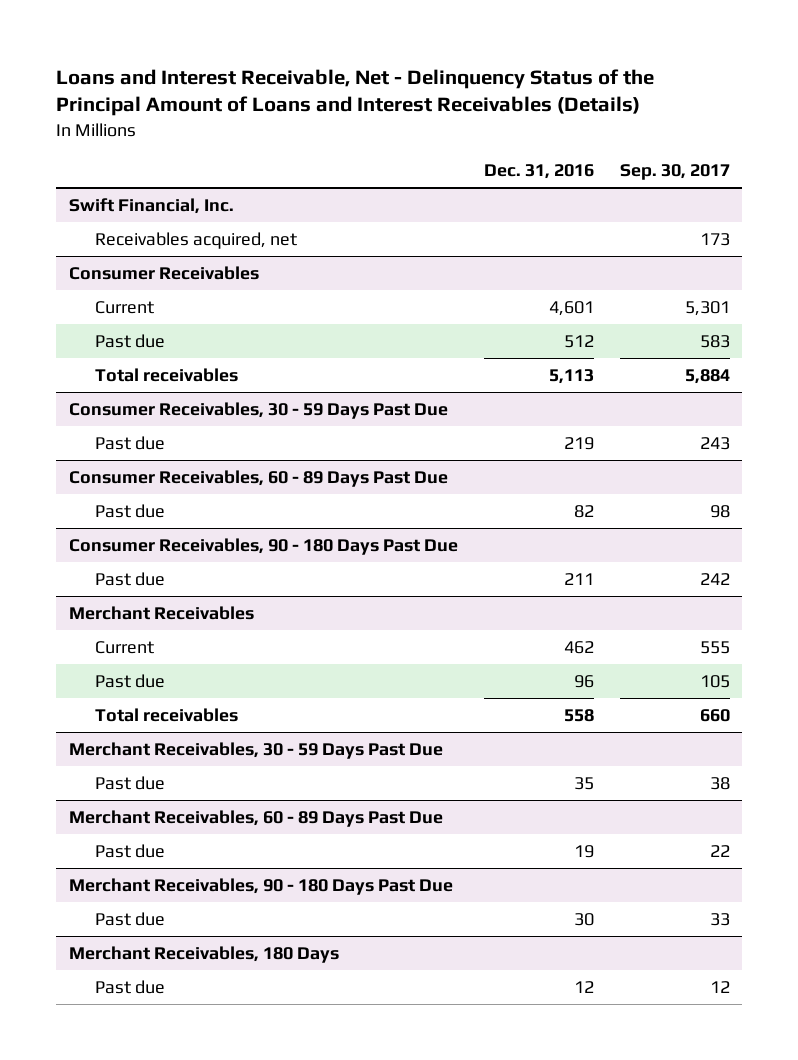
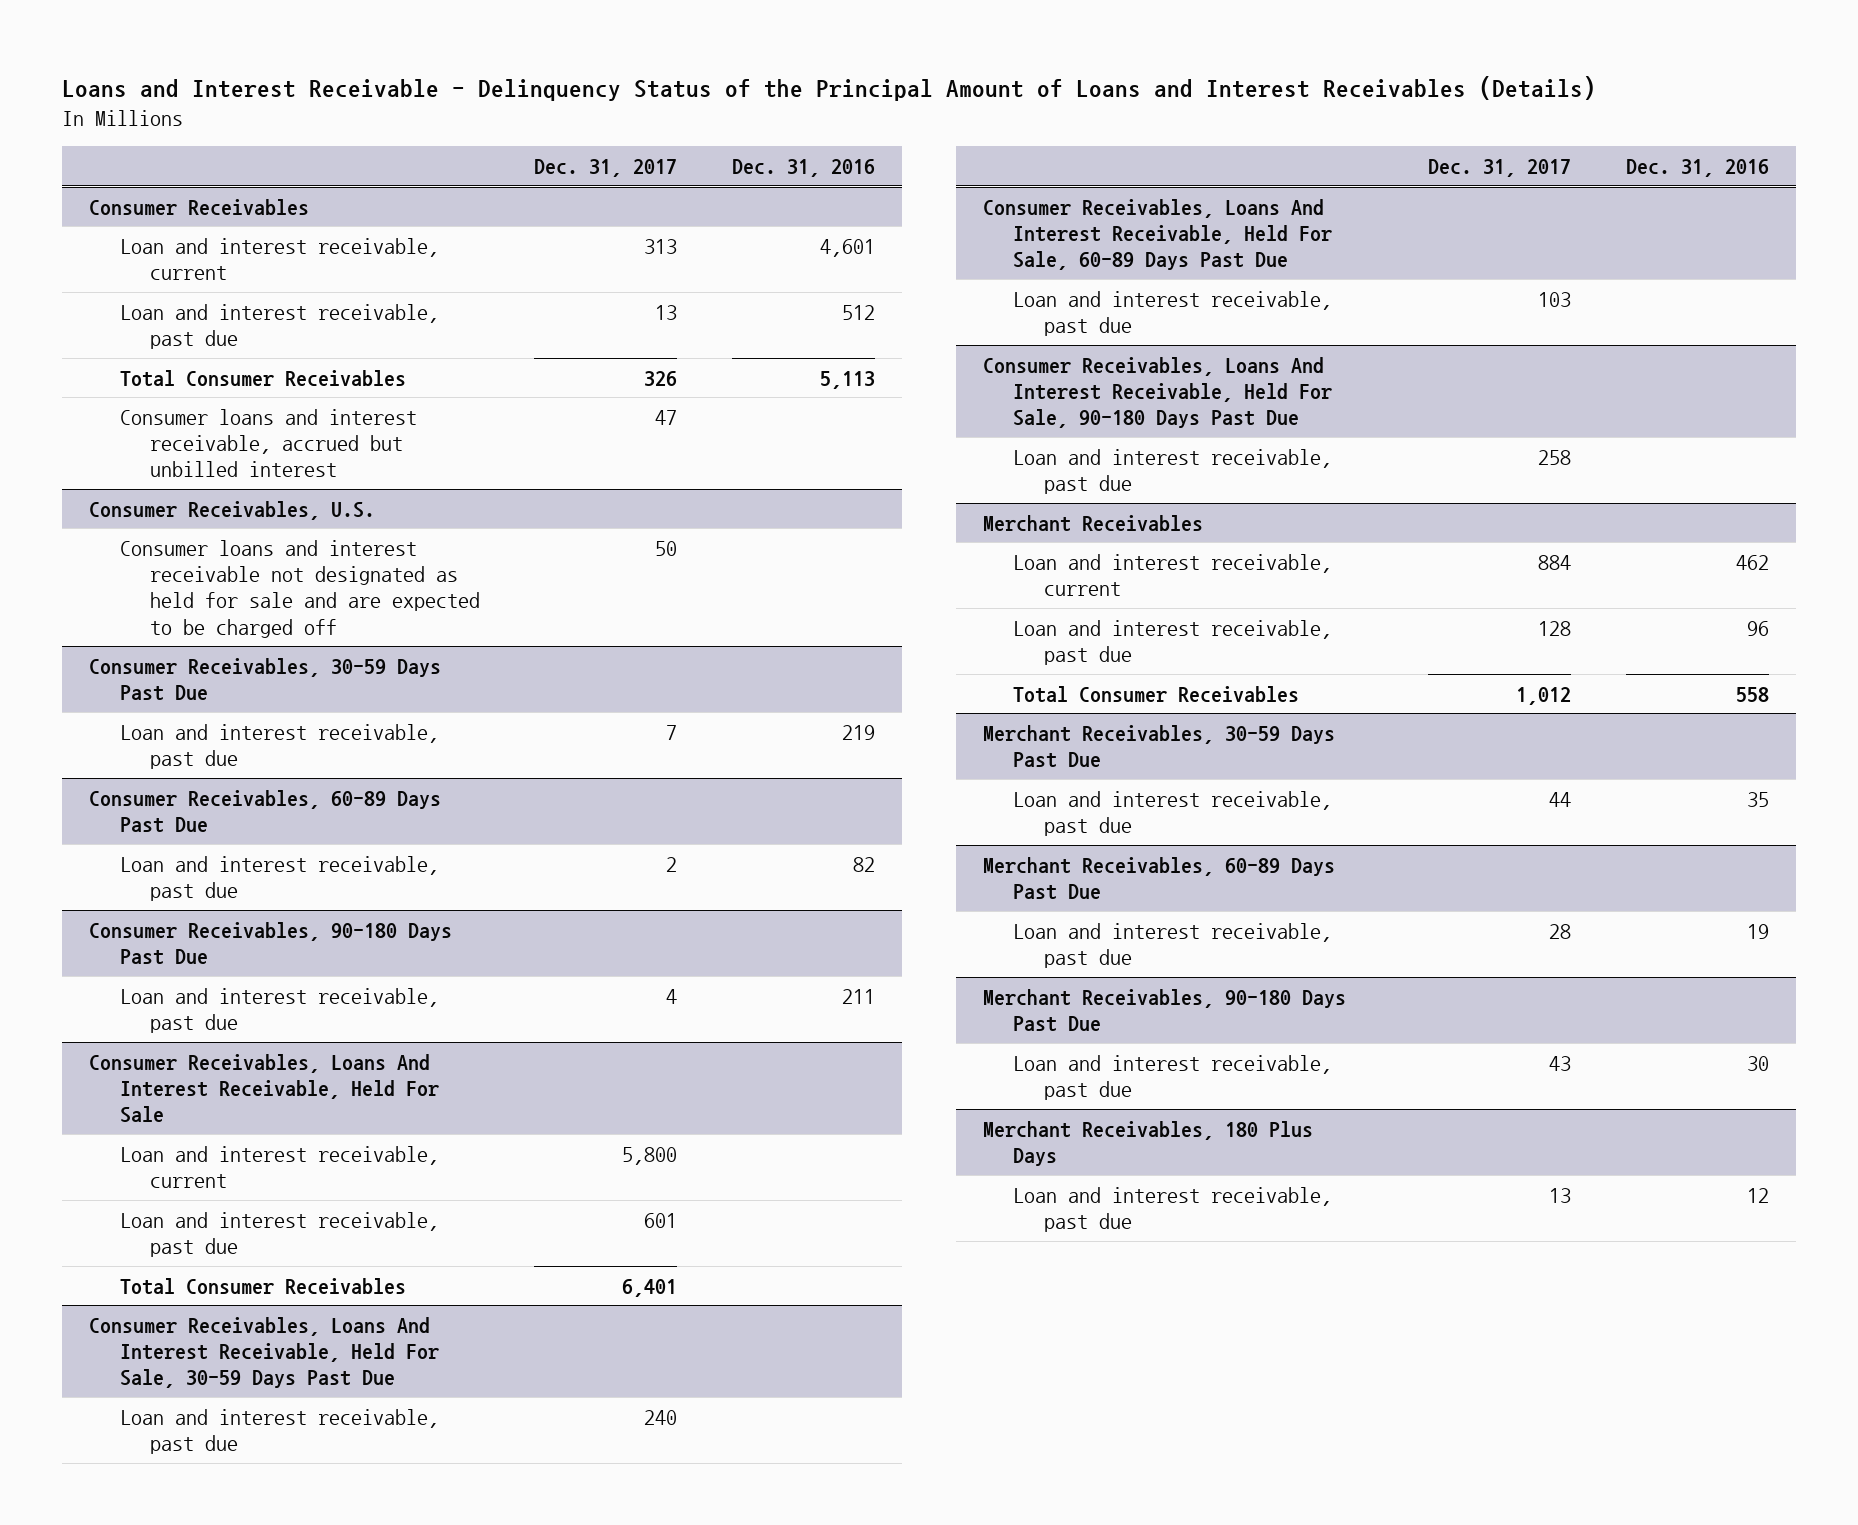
[56,68,655,117] Loans and Interest Receivable, Net - Delinquency Status of the Principal Amount of Loans and Interest Receivables (Details) -> [62,75,1597,101] Loans and Interest Receivable - Delinquency Status of the Principal Amount of Loans and Interest Receivables (Details)
[619,163,730,180] Sep. 30, 2017 -> none
none -> [534,158,678,177] Dec. 31, 2017
[68,197,234,214] Swift Financial, Inc. -> none
[95,231,298,249] Receivables acquired, net -> none
[95,300,155,314] Current -> [119,237,439,280] Loan and interest receivable, current
[95,333,166,348] Past due -> [119,303,439,349] Loan and interest receivable, past due
[95,367,239,382] Total receivables -> [119,369,406,387] Total Consumer Receivables
none -> [119,408,417,478] Consumer loans and interest receivable, accrued but unbilled interest
none -> [89,500,376,520] Consumer Receivables, U.S.
none -> [119,539,480,638] Consumer loans and interest receivable not designated as held for sale and are expected to be charged off
[68,401,448,419] Consumer Receivables, 30 - 59 Days Past Due -> [89,657,442,701] Consumer Receivables, 30-59 Days Past Due
[95,435,166,450] Past due -> [119,723,439,769] Loan and interest receivable, past due
[68,469,448,487] Consumer Receivables, 60 - 89 Days Past Due -> [89,789,442,833] Consumer Receivables, 60-89 Days Past Due
[95,503,166,518] Past due -> [119,855,439,901] Loan and interest receivable, past due
[68,537,458,555] Consumer Receivables, 90 - 180 Days Past Due -> [89,921,453,965] Consumer Receivables, 90-180 Days Past Due
[95,571,166,586] Past due -> [119,987,439,1033] Loan and interest receivable, past due
none -> [89,1053,439,1124] Consumer Receivables, Loans And Interest Receivable, Held For Sale
none -> [119,1145,439,1188] Loan and interest receivable, current
none -> [119,1211,439,1257] Loan and interest receivable, past due
none -> [119,1277,406,1295] Total Consumer Receivables
none -> [89,1316,439,1389] Consumer Receivables, Loans And Interest Receivable, Held For Sale, 30-59 Days Past Due
none -> [119,1408,439,1454] Loan and interest receivable, past due
none -> [983,198,1333,271] Consumer Receivables, Loans And Interest Receivable, Held For Sale, 60-89 Days Past Due
none -> [1013,290,1333,336] Loan and interest receivable, past due
none -> [983,356,1333,429] Consumer Receivables, Loans And Interest Receivable, Held For Sale, 90-180 Days Past Due
none -> [1013,448,1333,494] Loan and interest receivable, past due
[95,640,155,654] Current -> [1013,553,1333,596] Loan and interest receivable, current
[95,673,166,688] Past due -> [1013,619,1333,665] Loan and interest receivable, past due
[95,707,239,722] Total receivables -> [1013,685,1300,703] Total Consumer Receivables
[68,741,443,759] Merchant Receivables, 30 - 59 Days Past Due -> [983,724,1336,768] Merchant Receivables, 30-59 Days Past Due
[95,775,166,790] Past due -> [1013,790,1333,836] Loan and interest receivable, past due
[68,809,443,827] Merchant Receivables, 60 - 89 Days Past Due -> [983,856,1336,900] Merchant Receivables, 60-89 Days Past Due
[95,843,166,858] Past due -> [1013,922,1333,968] Loan and interest receivable, past due
[68,877,453,895] Merchant Receivables, 90 - 180 Days Past Due -> [983,988,1347,1032] Merchant Receivables, 90-180 Days Past Due
[95,911,166,926] Past due -> [1013,1054,1333,1100] Loan and interest receivable, past due
[68,945,339,963] Merchant Receivables, 180 Days -> [983,1120,1314,1166] Merchant Receivables, 180 Plus Days
[95,979,166,994] Past due -> [1013,1186,1333,1232] Loan and interest receivable, past due

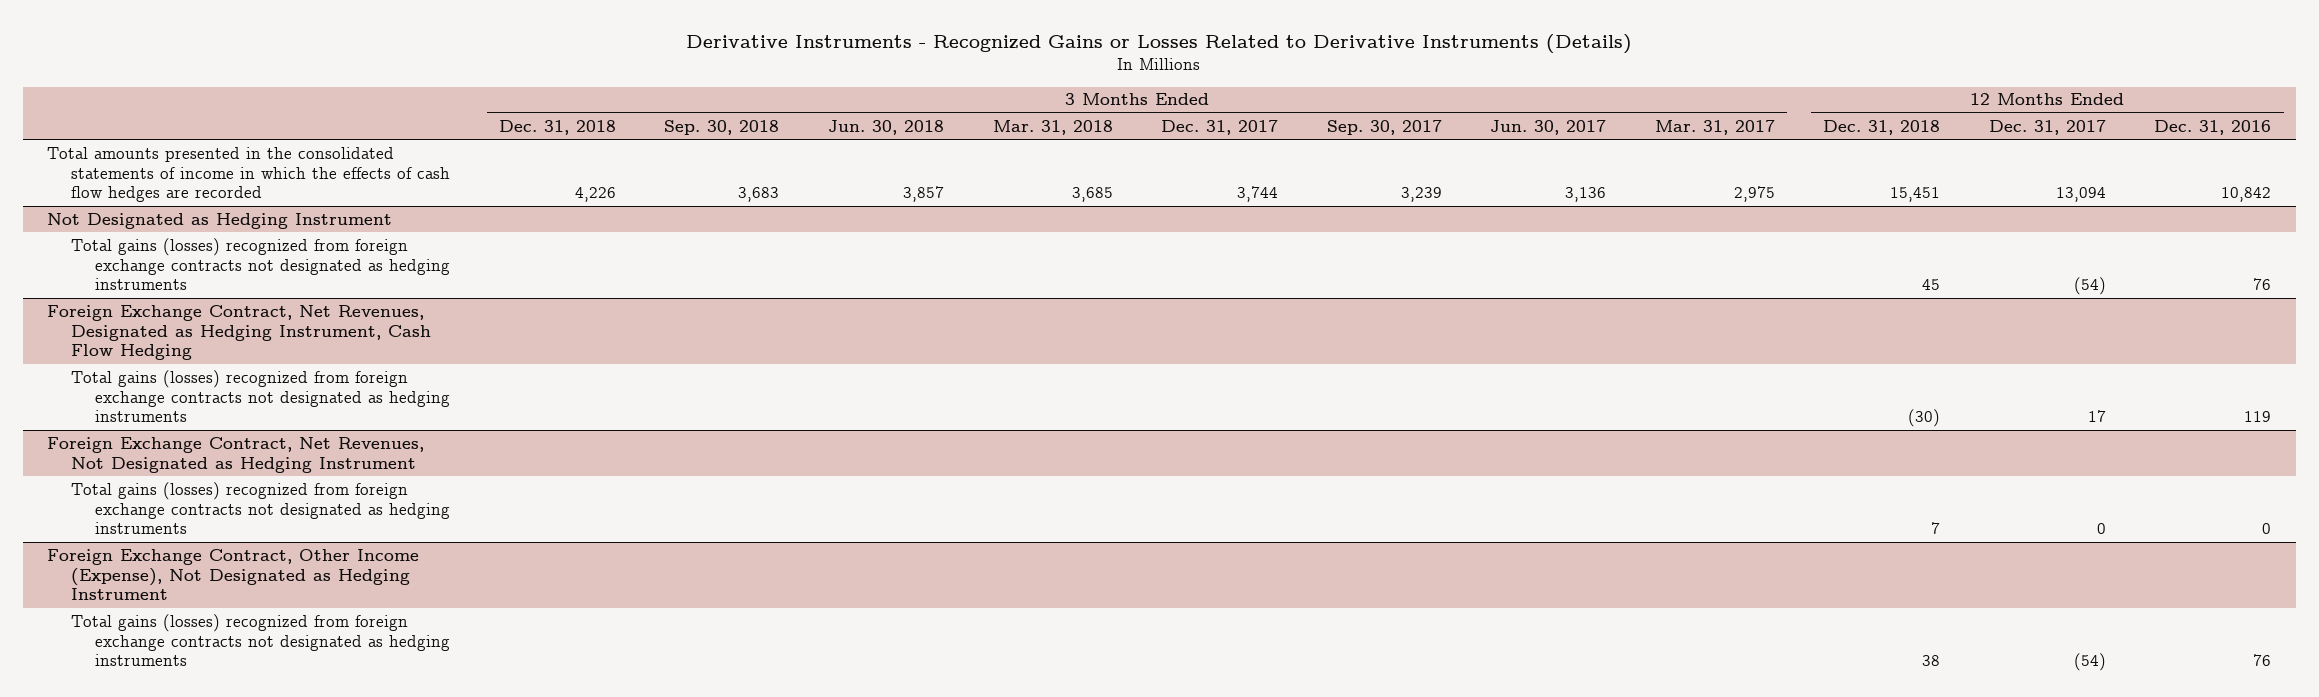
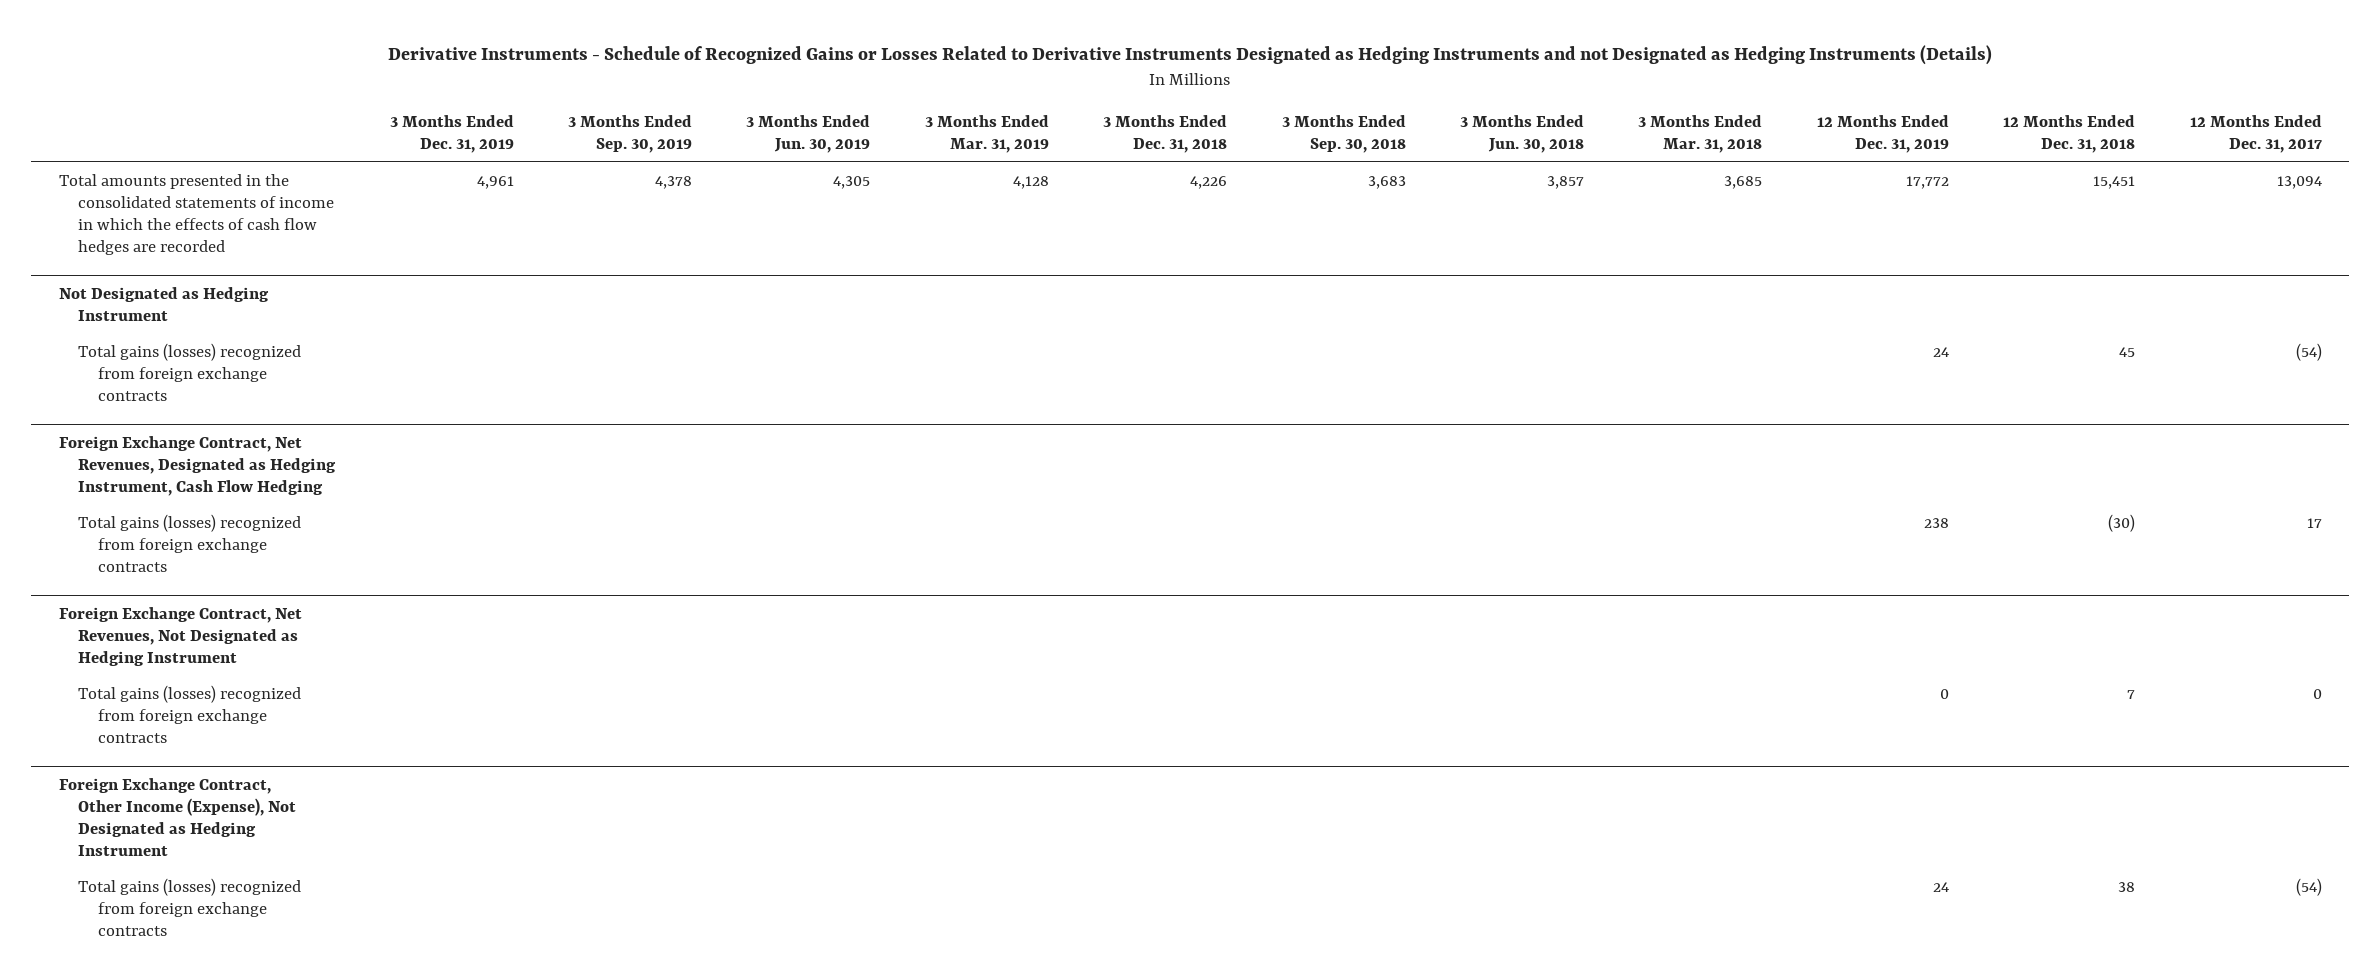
[686,34,1633,55] Derivative Instruments - Recognized Gains or Losses Related to Derivative Instruments (Details) -> [388,44,1993,65] Derivative Instruments - Schedule of Recognized Gains or Losses Related to Derivative Instruments Designated as Hedging Instruments and not Designated as Hedging Instruments (Details)
[1161,119,1279,135] Dec. 31, 2017 -> none
[1326,119,1442,135] Sep. 30, 2017 -> none
[1490,119,1607,135] Jun. 30, 2017 -> none
[1654,119,1775,135] Mar. 31, 2017 -> none
[2154,119,2272,135] Dec. 31, 2016 -> none
none -> [389,114,514,153] 3 Months Ended Dec. 31, 2019
none -> [567,114,692,153] 3 Months Ended Sep. 30, 2019
none -> [746,114,871,153] 3 Months Ended Jun. 30, 2019
none -> [924,114,1049,153] 3 Months Ended Mar. 31, 2019
none -> [1816,114,1949,153] 12 Months Ended Dec. 31, 2019
[71,237,451,291] Total gains (losses) recognized from foreign exchange contracts not designated as hedging instruments -> [78,343,302,402] Total gains (losses) recognized from foreign exchange contracts
[71,369,451,423] Total gains (losses) recognized from foreign exchange contracts not designated as hedging instruments -> [78,514,302,573] Total gains (losses) recognized from foreign exchange contracts
[71,481,451,535] Total gains (losses) recognized from foreign exchange contracts not designated as hedging instruments -> [78,685,302,744] Total gains (losses) recognized from foreign exchange contracts
[71,613,451,667] Total gains (losses) recognized from foreign exchange contracts not designated as hedging instruments -> [78,878,302,937] Total gains (losses) recognized from foreign exchange contracts

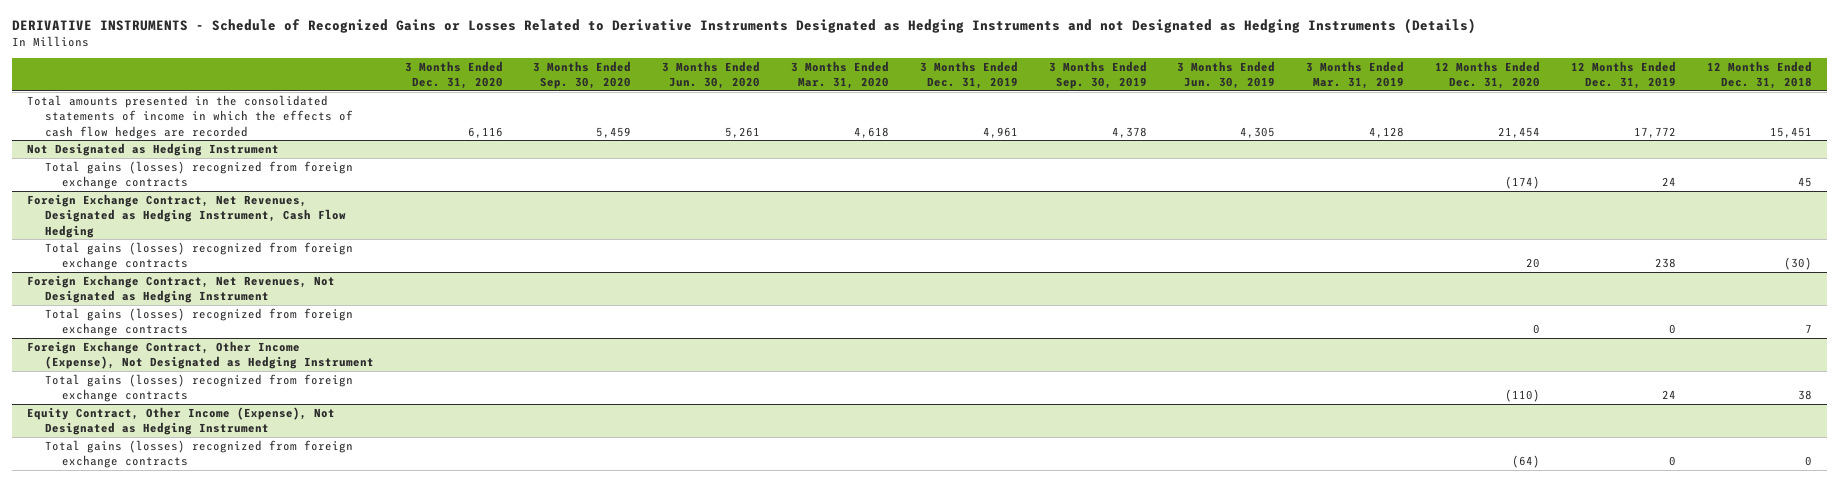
[388,44,1993,65] Derivative Instruments - Schedule of Recognized Gains or Losses Related to Derivative Instruments Designated as Hedging Instruments and not Designated as Hedging Instruments (Details) -> [11,18,1476,35] DERIVATIVE INSTRUMENTS - Schedule of Recognized Gains or Losses Related to Derivative Instruments Designated as Hedging Instruments and not Designated as Hedging Instruments (Details)
[1103,114,1228,153] 3 Months Ended Dec. 31, 2018 -> none
[1281,114,1406,153] 3 Months Ended Sep. 30, 2018 -> none
[1459,114,1584,153] 3 Months Ended Jun. 30, 2018 -> none
[1638,114,1763,153] 3 Months Ended Mar. 31, 2018 -> none
[2189,114,2322,153] 12 Months Ended Dec. 31, 2017 -> none
none -> [404,60,503,90] 3 Months Ended Dec. 31, 2020
none -> [533,60,632,90] 3 Months Ended Sep. 30, 2020
none -> [662,60,761,90] 3 Months Ended Jun. 30, 2020
none -> [790,60,889,90] 3 Months Ended Mar. 31, 2020
none -> [1435,60,1541,90] 12 Months Ended Dec. 31, 2020
none -> [27,407,336,436] Equity Contract, Other Income (Expense), Not Designated as Hedging Instrument
none -> [44,440,353,469] Total gains (losses) recognized from foreign exchange contracts

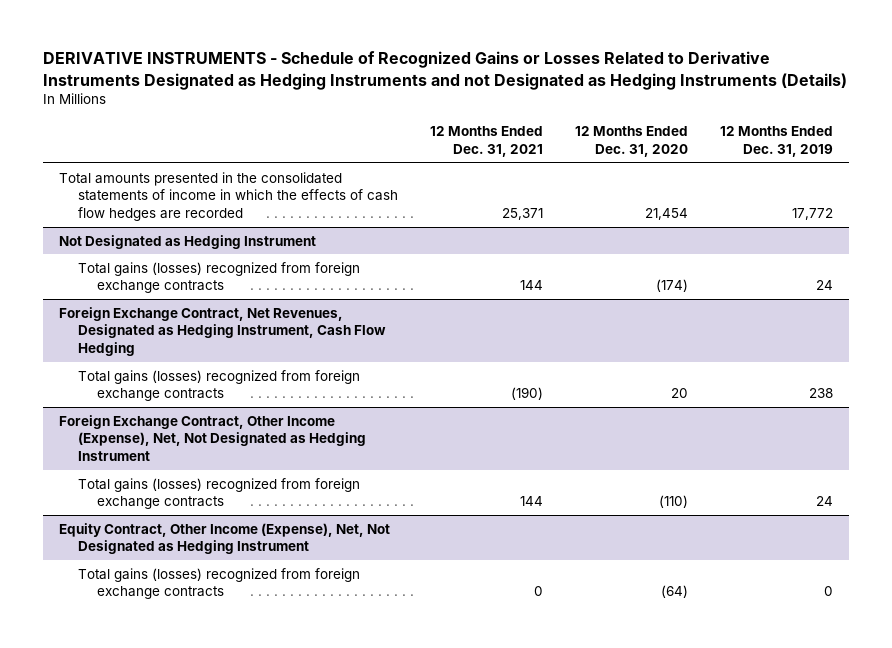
[404,60,503,90] 3 Months Ended Dec. 31, 2020 -> none
[533,60,632,90] 3 Months Ended Sep. 30, 2020 -> none
[662,60,761,90] 3 Months Ended Jun. 30, 2020 -> none
[790,60,889,90] 3 Months Ended Mar. 31, 2020 -> none
[919,60,1018,90] 3 Months Ended Dec. 31, 2019 -> none
[1048,60,1147,90] 3 Months Ended Sep. 30, 2019 -> none
[1177,60,1276,90] 3 Months Ended Jun. 30, 2019 -> none
[1306,60,1405,90] 3 Months Ended Mar. 31, 2019 -> none
[1706,60,1812,90] 12 Months Ended Dec. 31, 2018 -> none
none -> [429,126,543,158] 12 Months Ended Dec. 31, 2021
[27,275,336,304] Foreign Exchange Contract, Net Revenues, Not Designated as Hedging Instrument -> none
[44,308,353,337] Total gains (losses) recognized from foreign exchange contracts -> none
[27,341,374,370] Foreign Exchange Contract, Other Income (Expense), Not Designated as Hedging Instrument -> [58,414,366,462] Foreign Exchange Contract, Other Income (Expense), Net, Not Designated as Hedging Instrument
[27,407,336,436] Equity Contract, Other Income (Expense), Not Designated as Hedging Instrument -> [58,522,390,555] Equity Contract, Other Income (Expense), Net, Not Designated as Hedging Instrument

